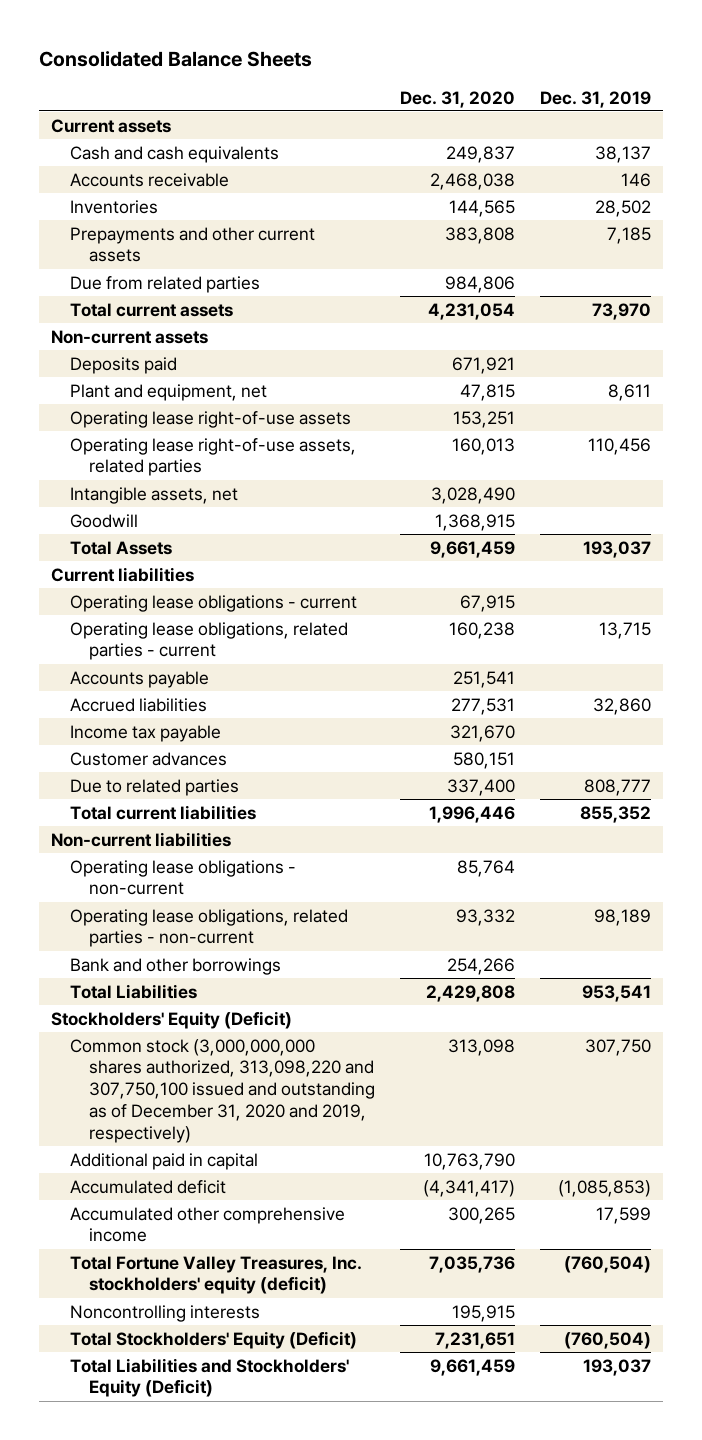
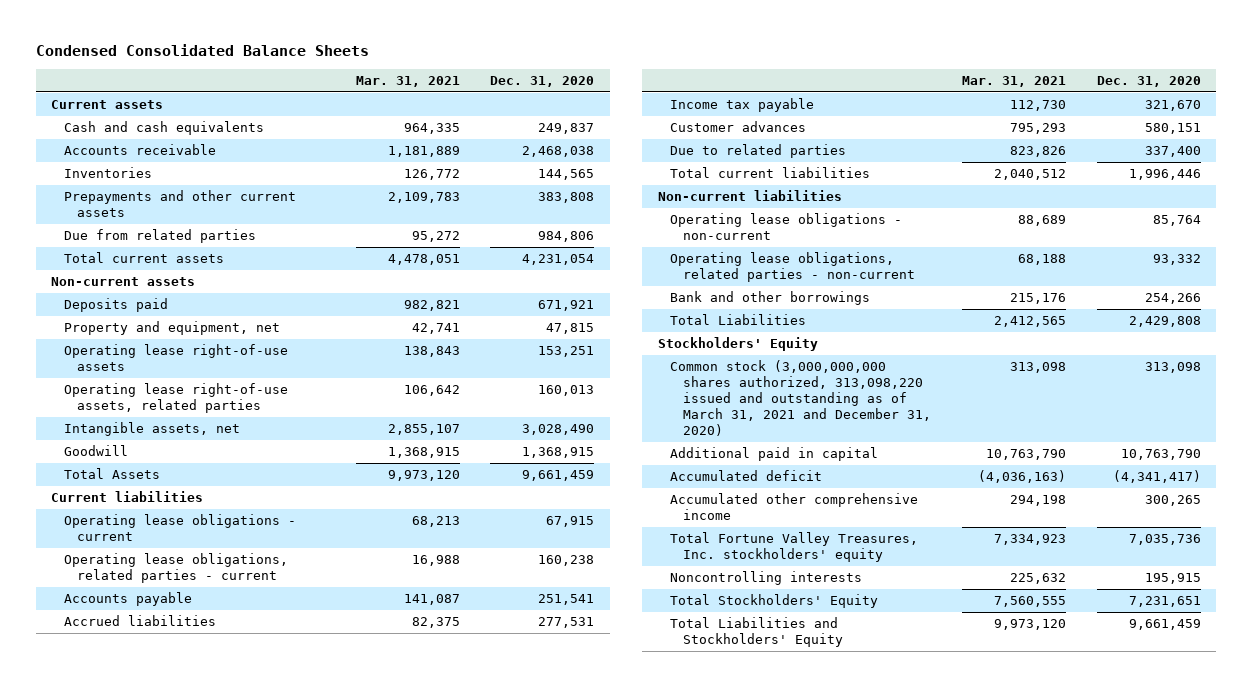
[38,51,312,68] Consolidated Balance Sheets -> [35,43,369,56] Condensed Consolidated Balance Sheets
[539,90,651,108] Dec. 31, 2019 -> none
none -> [355,75,460,87] Mar. 31, 2021
[70,383,268,401] Plant and equipment, net -> [63,321,280,336] Property and equipment, net
[51,1010,293,1029] Stockholders' Equity (Deficit) -> [657,337,818,352] Stockholders' Equity
[70,1038,375,1143] Common stock (3,000,000,000 shares authorized, 313,098,220 and 307,750,100 issued and outstanding as of December 31, 2020 and 2019, respectively) -> [670,360,932,437] Common stock (3,000,000,000 shares authorized, 313,098,220 issued and outstanding as of March 31, 2021 and December 31, 2020)
[70,1255,363,1295] Total Fortune Valley Treasures, Inc. stockholders' equity (deficit) -> [670,532,919,563] Total Fortune Valley Treasures, Inc. stockholders' equity
[70,1330,358,1349] Total Stockholders' Equity (Deficit) -> [670,594,879,609] Total Stockholders' Equity
[70,1357,350,1398] Total Liabilities and Stockholders' Equity (Deficit) -> [670,617,844,648] Total Liabilities and Stockholders' Equity

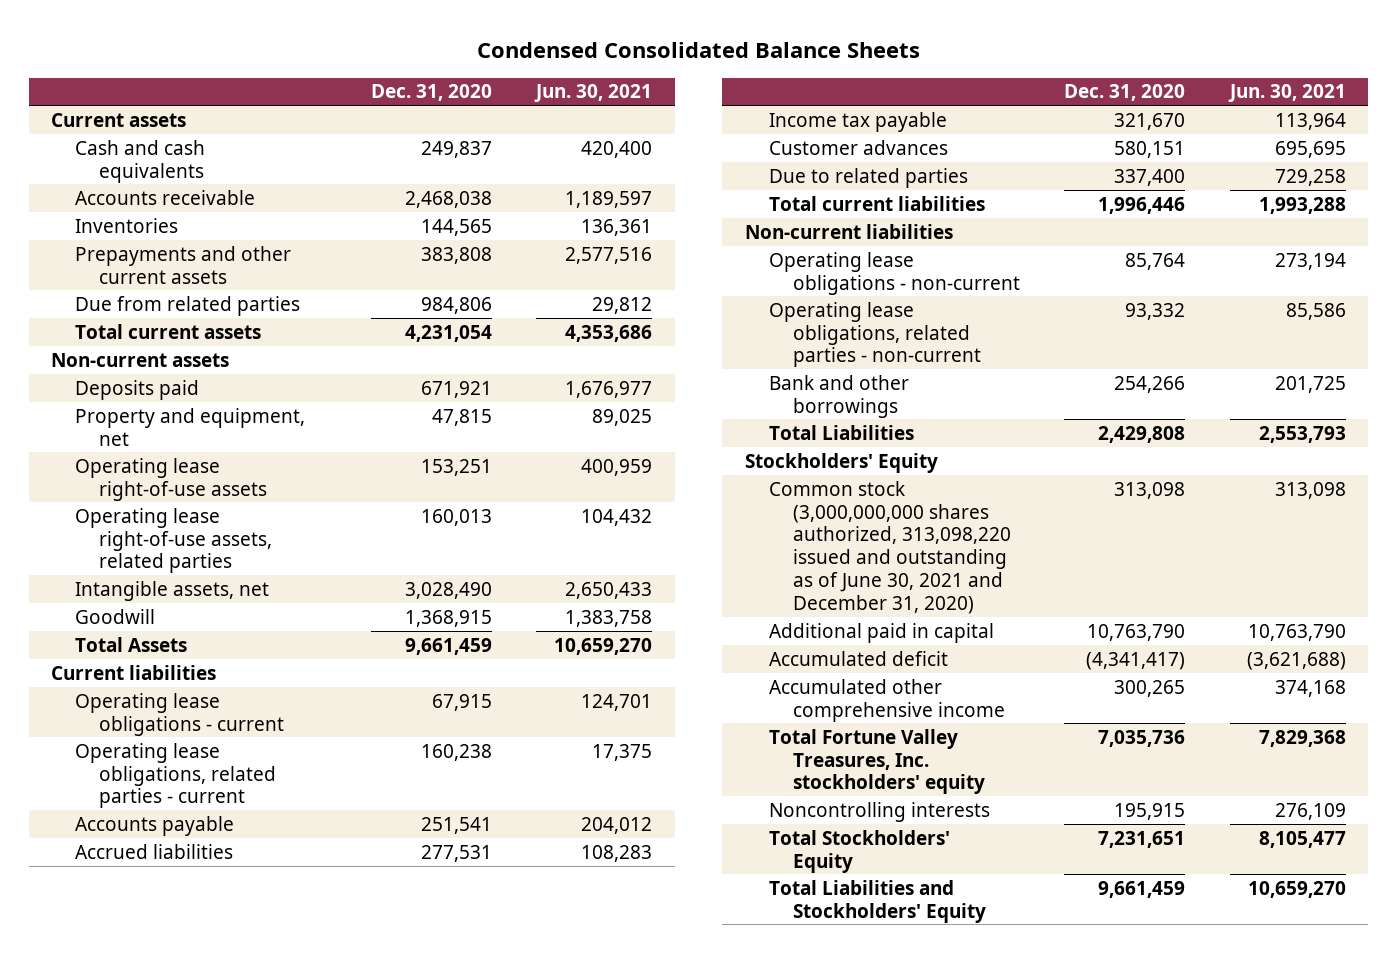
[355,75,460,87] Mar. 31, 2021 -> none
none -> [534,84,653,103] Jun. 30, 2021
[670,360,932,437] Common stock (3,000,000,000 shares authorized, 313,098,220 issued and outstanding as of March 31, 2021 and December 31, 2020) -> [768,480,1011,615] Common stock (3,000,000,000 shares authorized, 313,098,220 issued and outstanding as of June 30, 2021 and December 31, 2020)

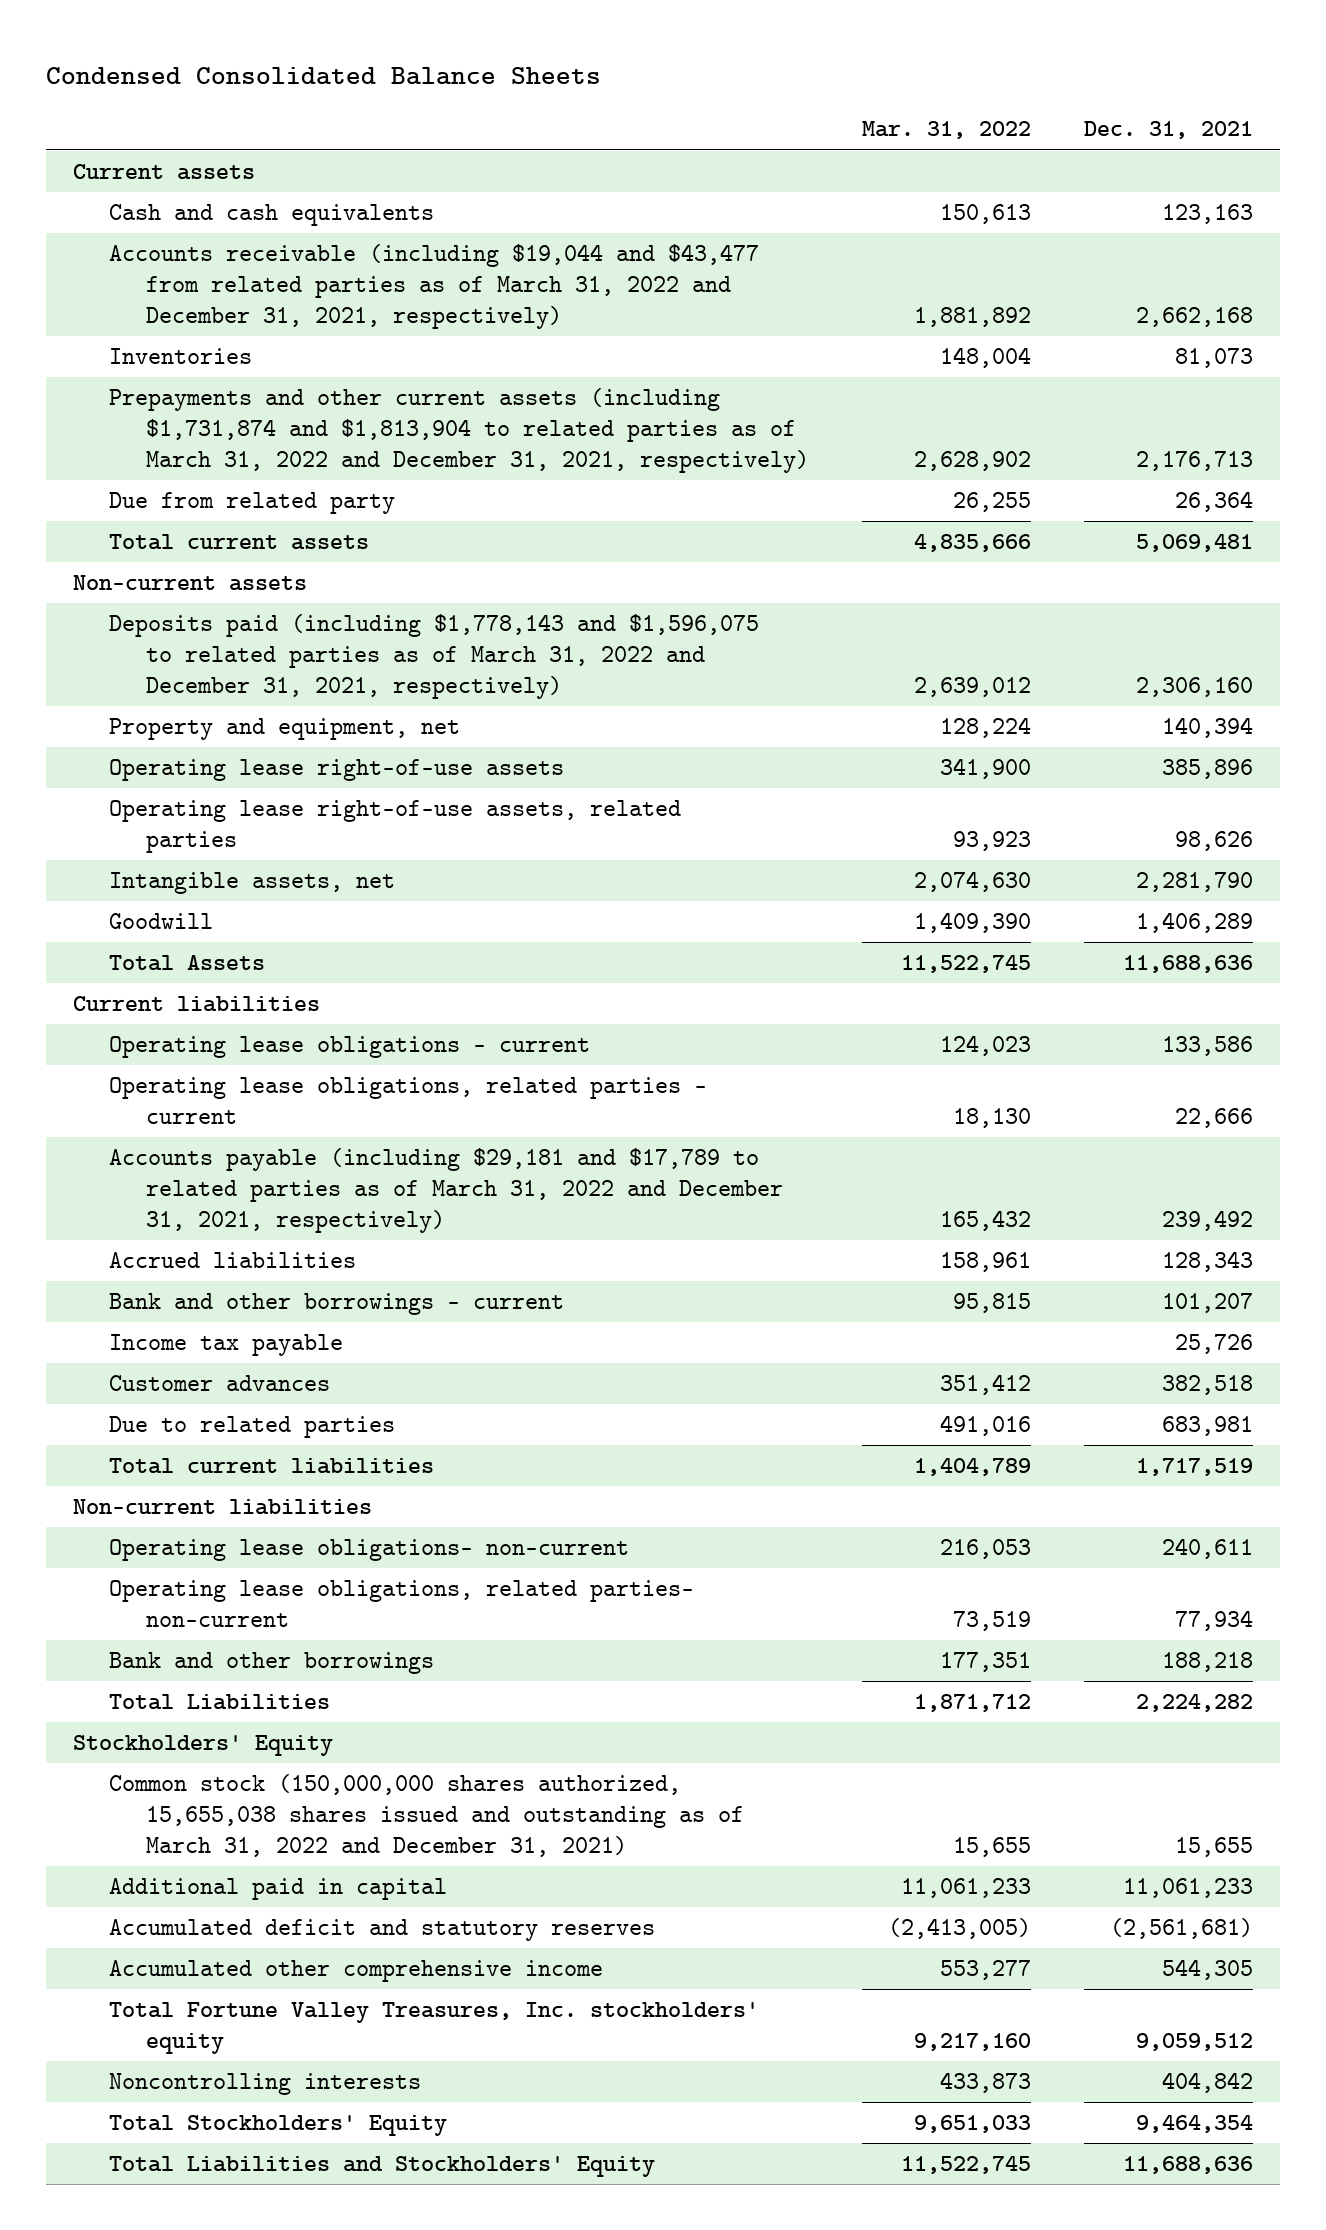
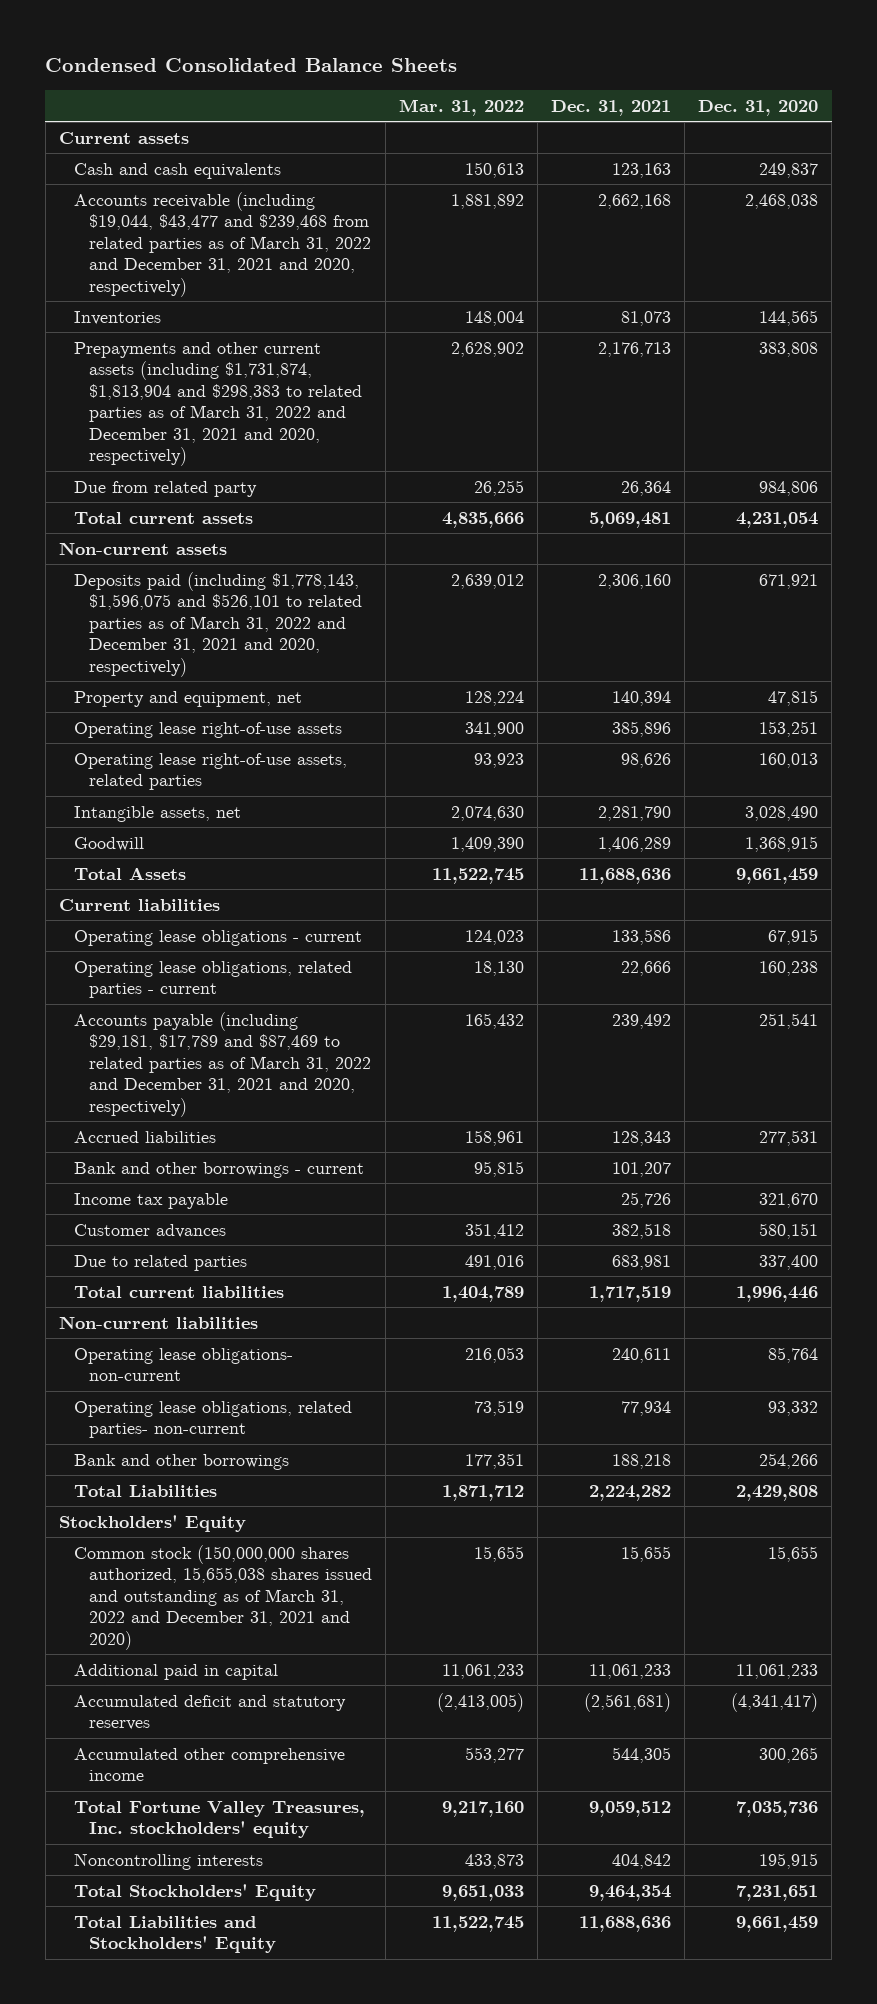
none -> [698,99,819,116] Dec. 31, 2020
[109,244,760,330] Accounts receivable (including $19,044 and $43,477 from related parties as of March 31, 2022 and December 31, 2021, respectively) -> [73,191,372,297] Accounts receivable (including $19,044, $43,477 and $239,468 from related parties as of March 31, 2022 and December 31, 2021 and 2020, respectively)
[109,388,809,474] Prepayments and other current assets (including $1,731,874 and $1,813,904 to related parties as of March 31, 2022 and December 31, 2021, respectively) -> [73,341,363,467] Prepayments and other current assets (including $1,731,874, $1,813,904 and $298,383 to related parties as of March 31, 2022 and December 31, 2021 and 2020, respectively)
[109,614,760,700] Deposits paid (including $1,778,143 and $1,596,075 to related parties as of March 31, 2022 and December 31, 2021, respectively) -> [73,571,363,677] Deposits paid (including $1,778,143, $1,596,075 and $526,101 to related parties as of March 31, 2022 and December 31, 2021 and 2020, respectively)
[109,1148,783,1234] Accounts payable (including $29,181 and $17,789 to related parties as of March 31, 2022 and December 31, 2021, respectively) -> [73,1011,372,1117] Accounts payable (including $29,181, $17,789 and $87,469 to related parties as of March 31, 2022 and December 31, 2021 and 2020, respectively)
[109,1774,744,1858] Common stock (150,000,000 shares authorized, 15,655,038 shares issued and outstanding as of March 31, 2022 and December 31, 2021) -> [73,1544,373,1650] Common stock (150,000,000 shares authorized, 15,655,038 shares issued and outstanding as of March 31, 2022 and December 31, 2021 and 2020)

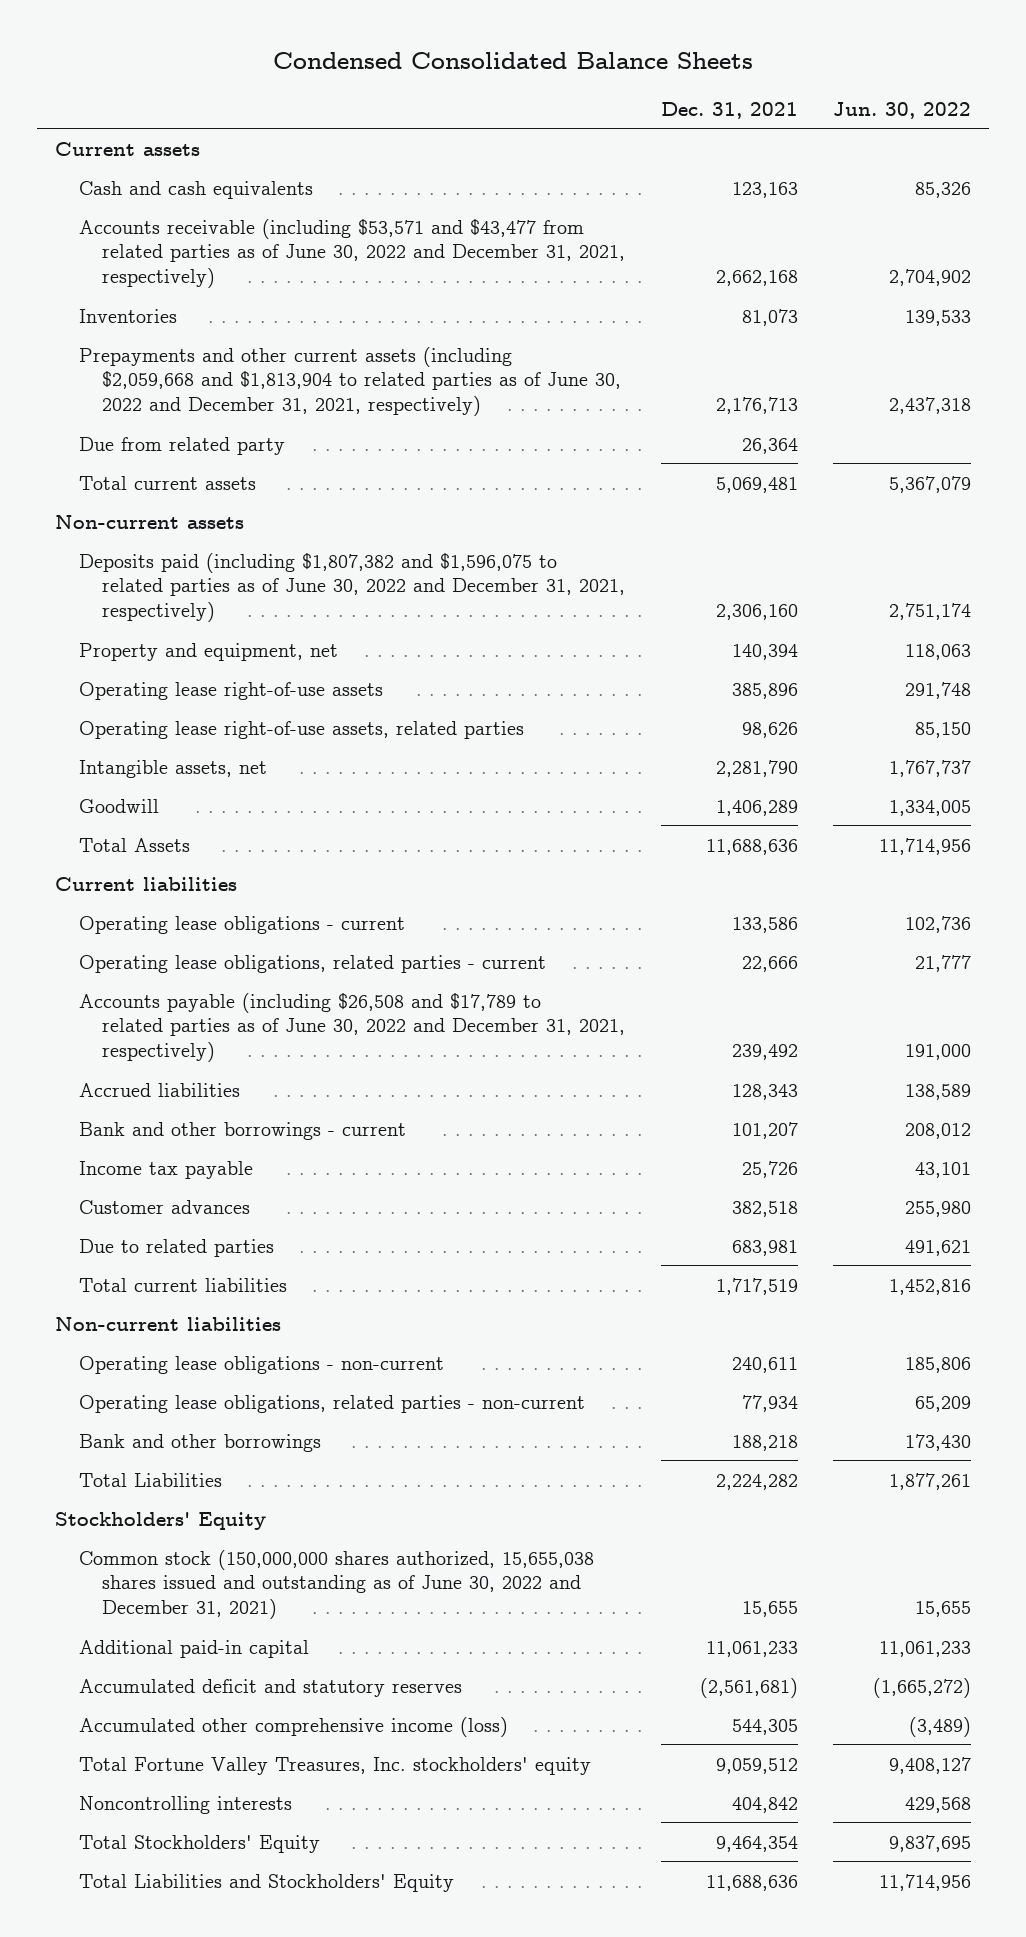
[399,98,525,116] Mar. 31, 2022 -> none
[698,99,819,116] Dec. 31, 2020 -> none
none -> [833,101,972,119] Jun. 30, 2022
[73,191,372,297] Accounts receivable (including $19,044, $43,477 and $239,468 from related parties as of March 31, 2022 and December 31, 2021 and 2020, respectively) -> [78,218,625,289] Accounts receivable (including $53,571 and $43,477 from related parties as of June 30, 2022 and December 31, 2021, respectively)
[73,341,363,467] Prepayments and other current assets (including $1,731,874, $1,813,904 and $298,383 to related parties as of March 31, 2022 and December 31, 2021 and 2020, respectively) -> [78,346,621,417] Prepayments and other current assets (including $2,059,668 and $1,813,904 to related parties as of June 30, 2022 and December 31, 2021, respectively)
[73,571,363,677] Deposits paid (including $1,778,143, $1,596,075 and $526,101 to related parties as of March 31, 2022 and December 31, 2021 and 2020, respectively) -> [78,552,625,623] Deposits paid (including $1,807,382 and $1,596,075 to related parties as of June 30, 2022 and December 31, 2021, respectively)
[73,1011,372,1117] Accounts payable (including $29,181, $17,789 and $87,469 to related parties as of March 31, 2022 and December 31, 2021 and 2020, respectively) -> [78,992,625,1063] Accounts payable (including $26,508 and $17,789 to related parties as of June 30, 2022 and December 31, 2021, respectively)
[73,1347,293,1382] Operating lease obligations- non-current -> [78,1355,444,1374] Operating lease obligations - non-current
[73,1400,352,1439] Operating lease obligations, related parties- non-current -> [78,1394,585,1413] Operating lease obligations, related parties - non-current
[73,1544,373,1650] Common stock (150,000,000 shares authorized, 15,655,038 shares issued and outstanding as of March 31, 2022 and December 31, 2021 and 2020) -> [78,1549,594,1620] Common stock (150,000,000 shares authorized, 15,655,038 shares issued and outstanding as of June 30, 2022 and December 31, 2021)
[73,1663,278,1680] Additional paid in capital -> [78,1639,309,1658] Additional paid-in capital
[73,1747,345,1782] Accumulated other comprehensive income -> [78,1716,508,1737] Accumulated other comprehensive income (loss)

